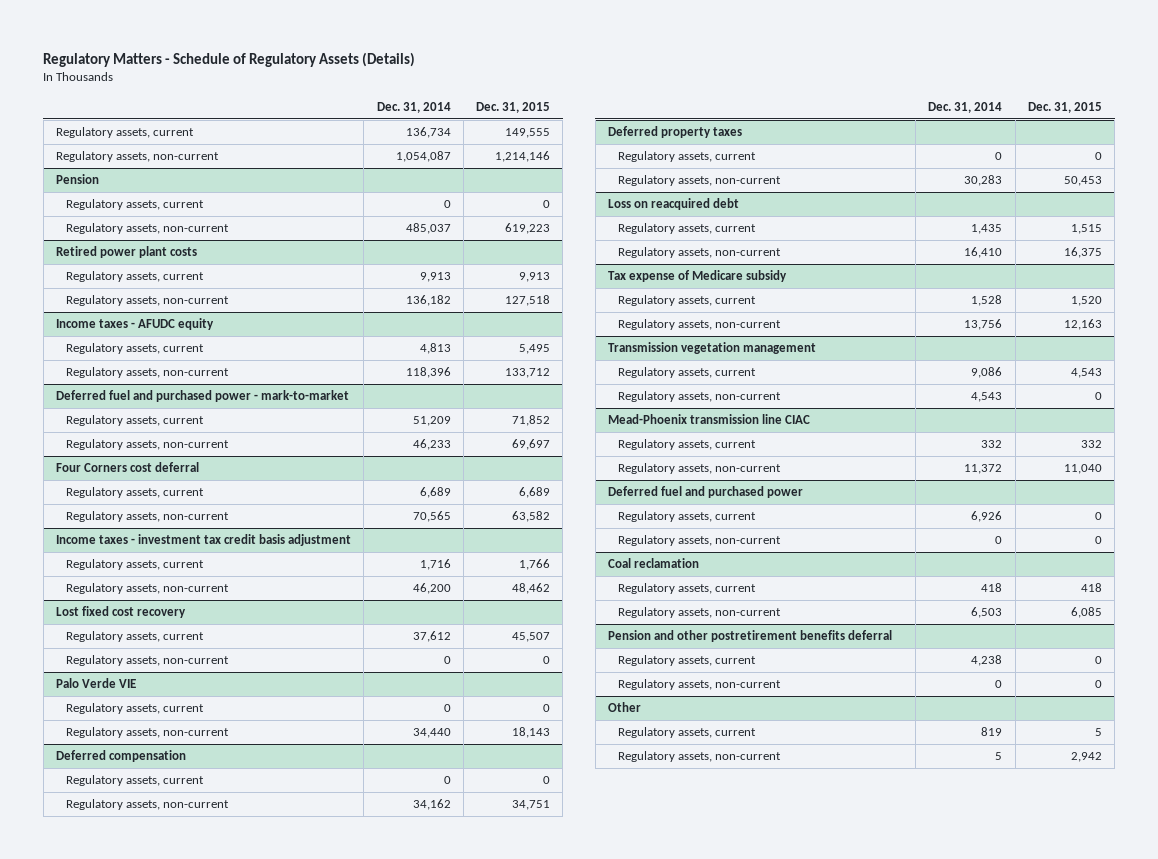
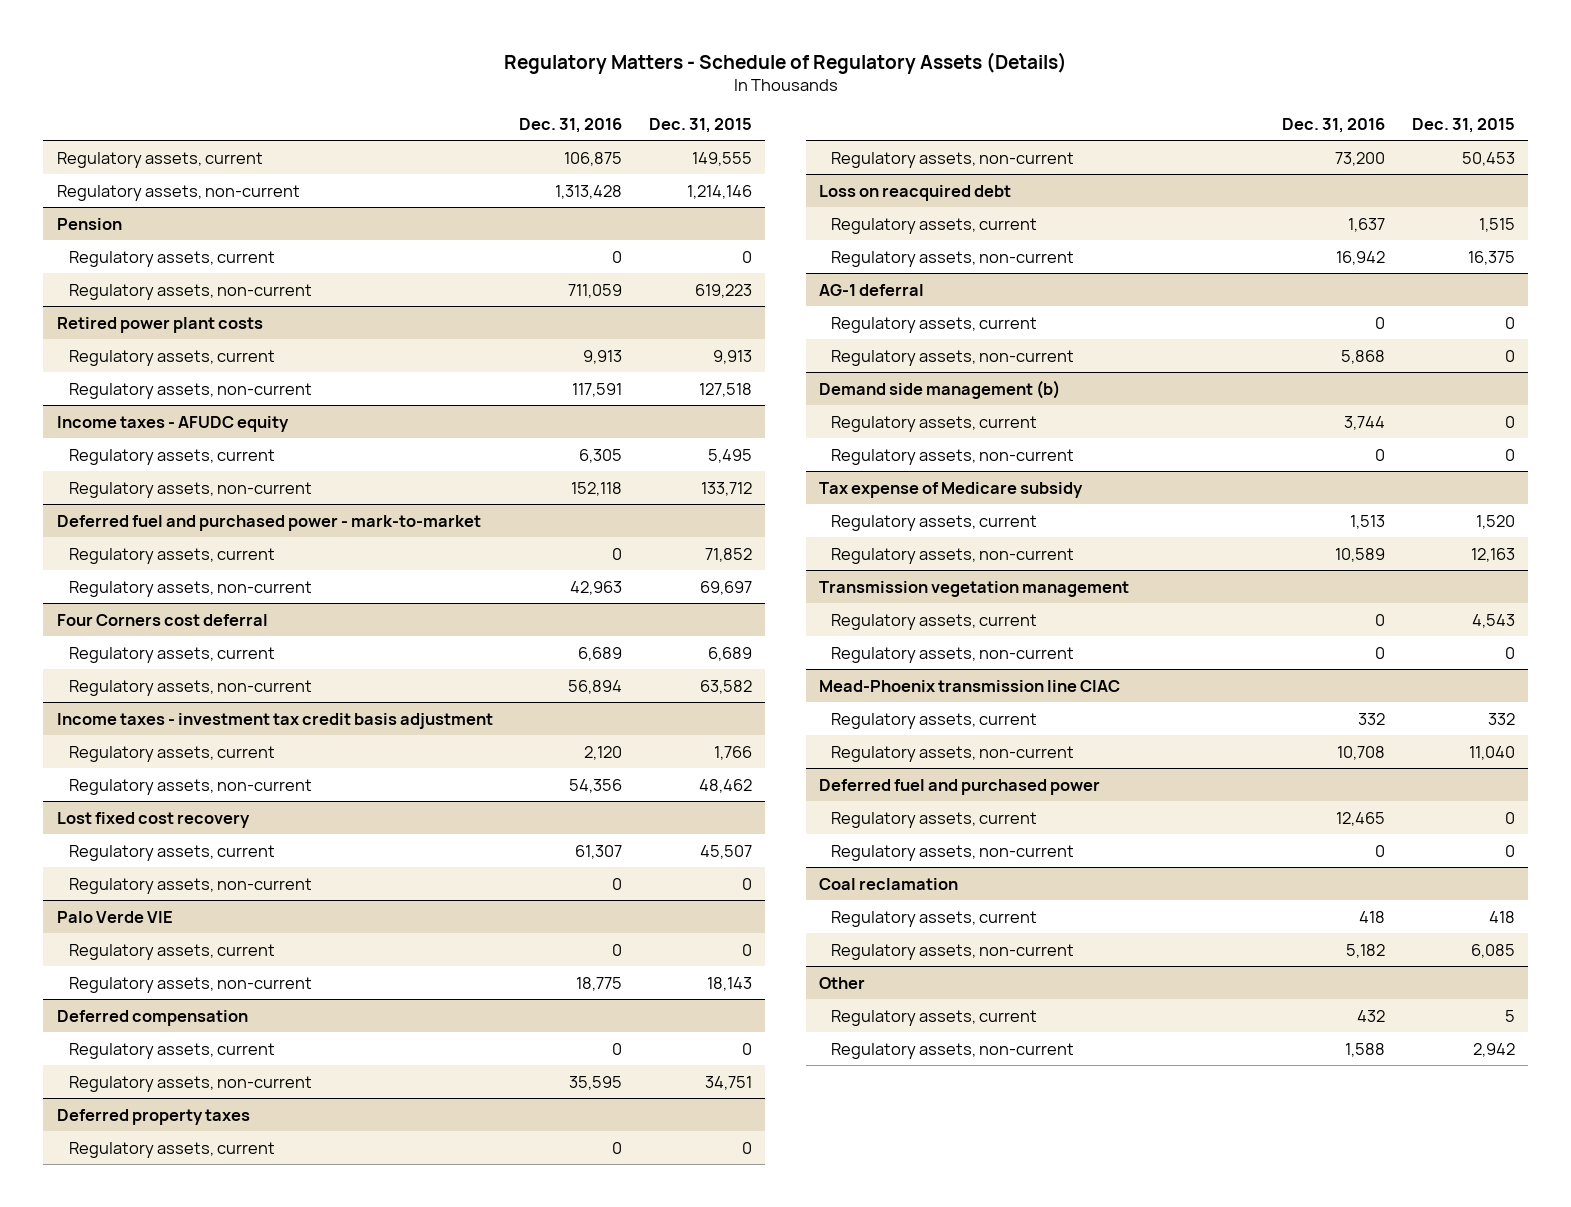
[376,101,451,113] Dec. 31, 2014 -> none
none -> [519,117,623,133] Dec. 31, 2016
none -> [819,283,925,296] AG-1 deferral
none -> [831,316,1038,333] Regulatory assets, current
none -> [831,349,1075,366] Regulatory assets, non-current
none -> [819,379,1061,399] Demand side management (b)
none -> [831,415,1038,432] Regulatory assets, current
none -> [831,448,1075,465] Regulatory assets, non-current
[607,630,892,643] Pension and other postretirement benefits deferral -> none
[618,655,757,667] Regulatory assets, current -> none
[618,679,782,691] Regulatory assets, non-current -> none

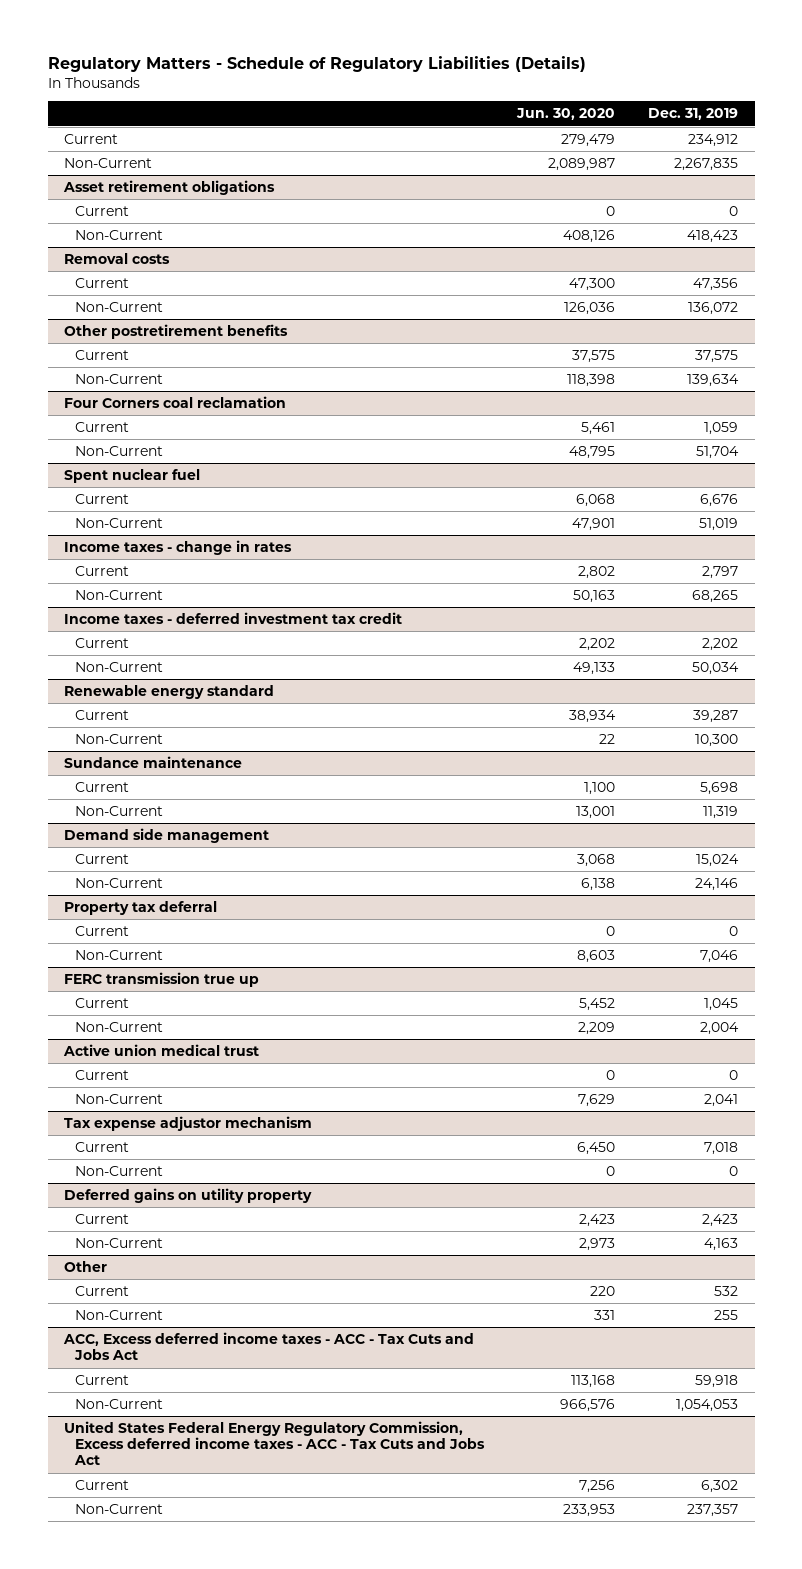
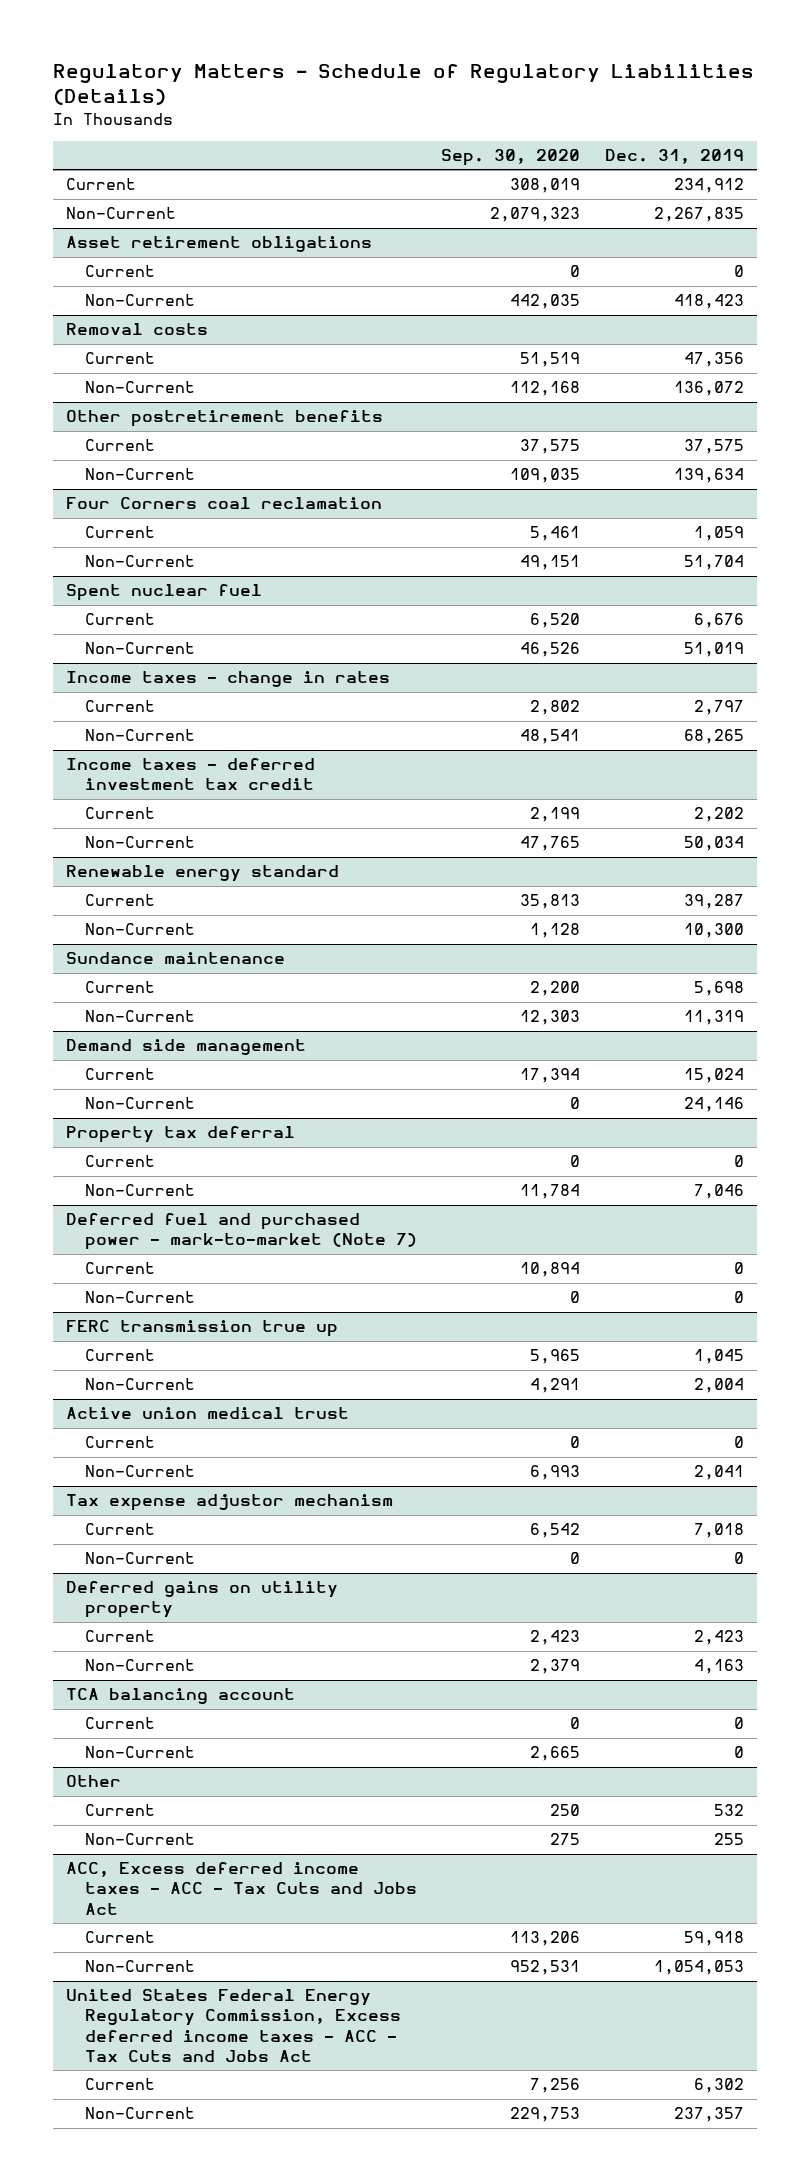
[516,108,616,121] Jun. 30, 2020 -> none
none -> [441,148,581,166] Sep. 30, 2020
none -> [65,1213,417,1251] Deferred fuel and purchased power - mark-to-market (Note 7)
none -> [84,1262,155,1275] Current
none -> [84,1291,195,1304] Non-Current
none -> [65,1688,295,1705] TCA balancing account
none -> [84,1717,155,1730] Current
none -> [84,1746,195,1759] Non-Current

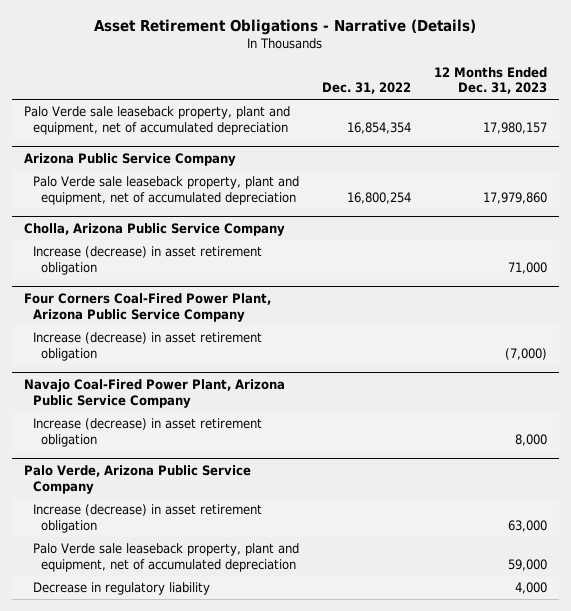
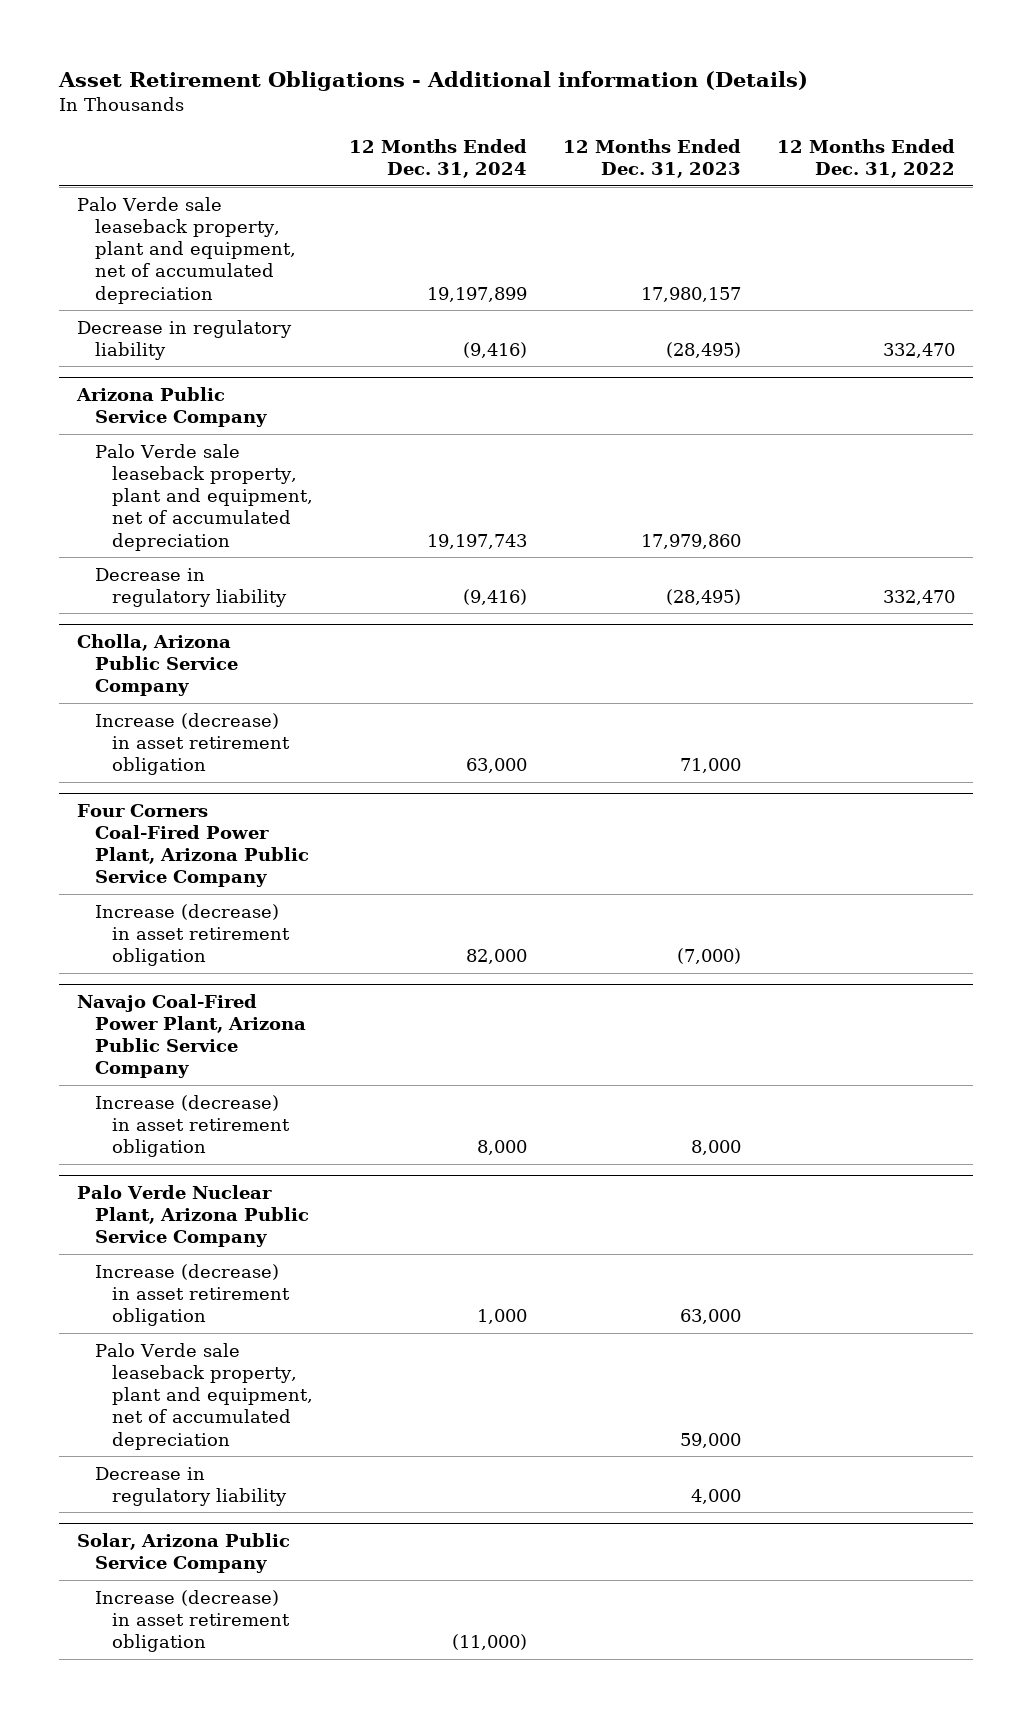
[94,19,477,36] Asset Retirement Obligations - Narrative (Details) -> [58,71,809,92] Asset Retirement Obligations - Additional information (Details)
[321,82,411,95] Dec. 31, 2022 -> none
none -> [349,138,528,179] 12 Months Ended Dec. 31, 2024
none -> [776,138,955,179] 12 Months Ended Dec. 31, 2022
none -> [77,319,293,360] Decrease in regulatory liability
none -> [94,567,288,607] Decrease in regulatory liability
[23,464,251,494] Palo Verde, Arizona Public Service Company -> [77,1184,309,1248] Palo Verde Nuclear Plant, Arizona Public Service Company
none -> [77,1532,291,1573] Solar, Arizona Public Service Company
none -> [94,1589,291,1653] Increase (decrease) in asset retirement obligation

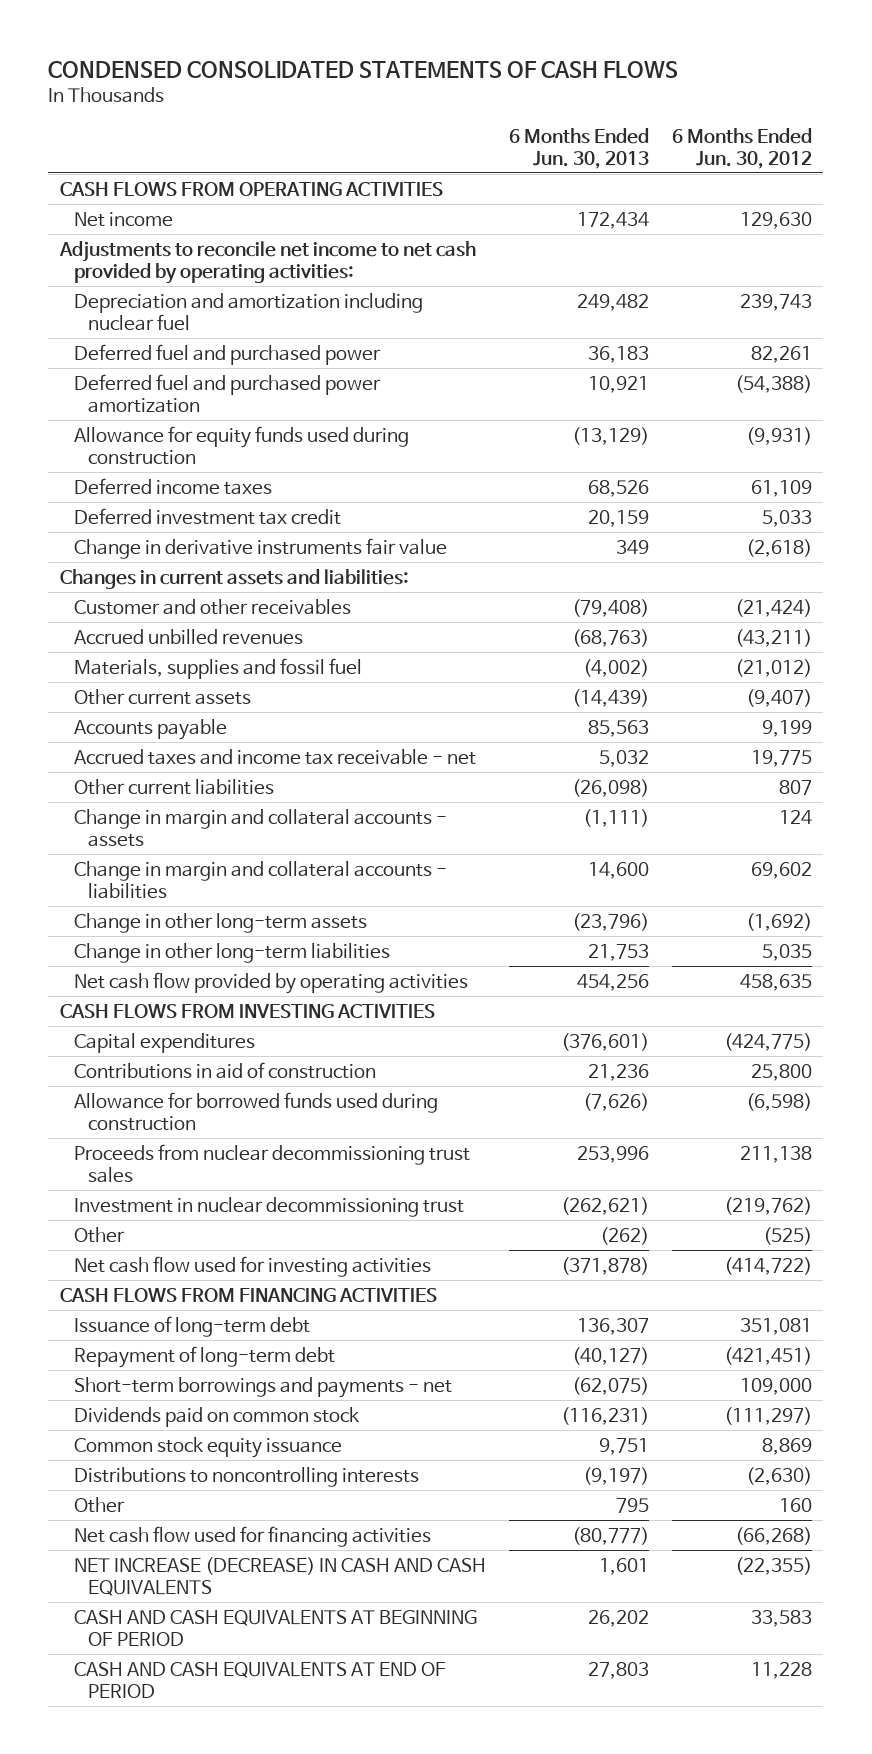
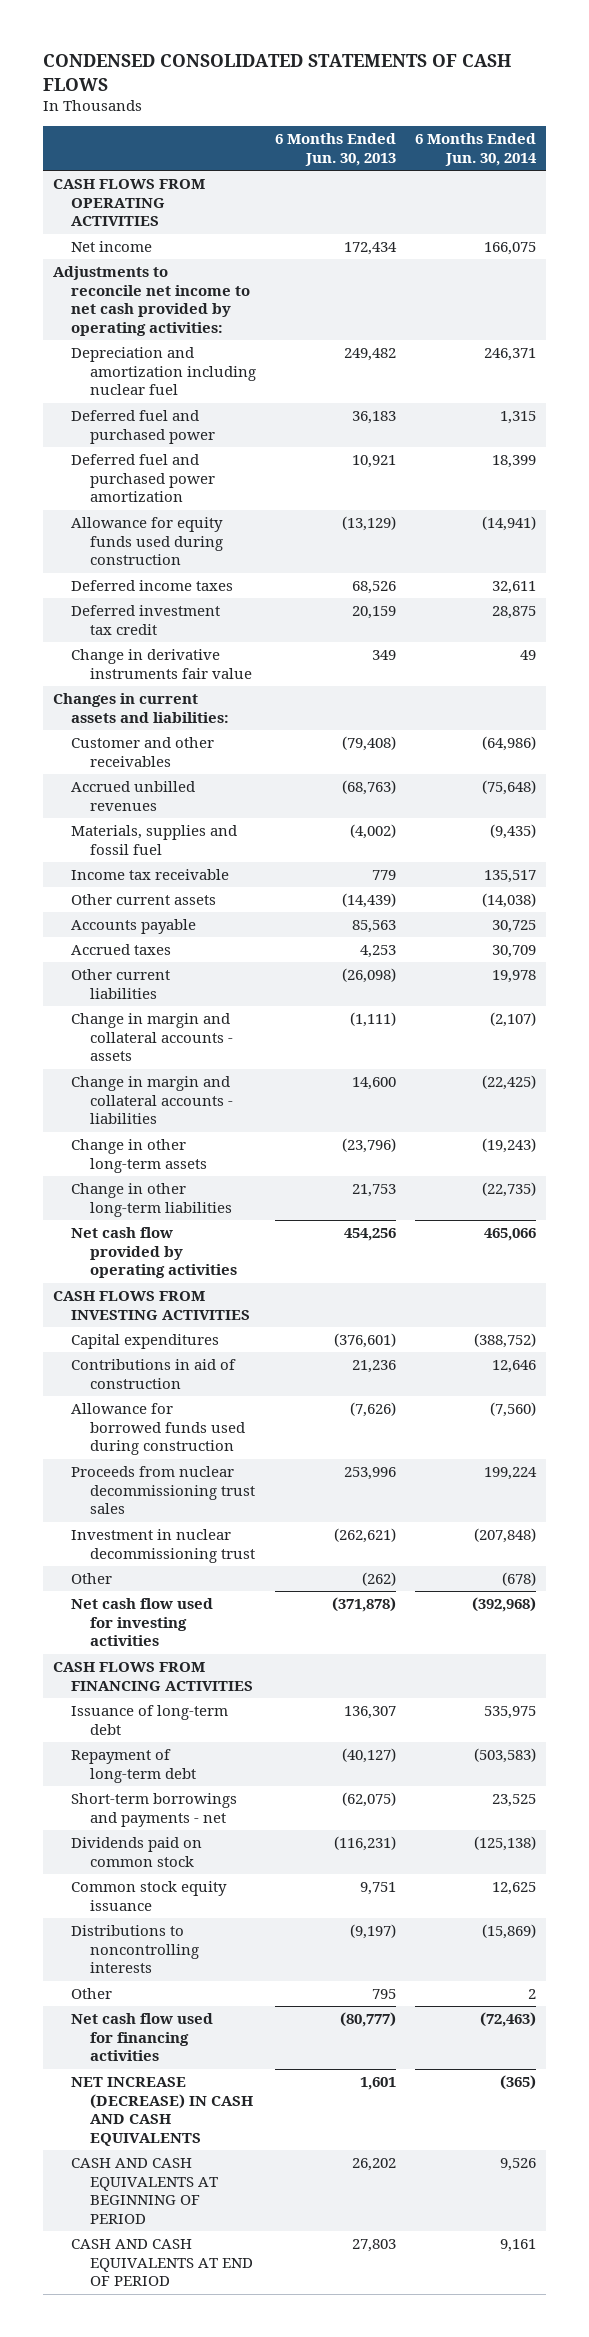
[671,127,812,169] 6 Months Ended Jun. 30, 2012 -> none
none -> [415,133,538,167] 6 Months Ended Jun. 30, 2014
none -> [71,869,230,881] Income tax receivable
[73,748,476,765] Accrued taxes and income tax receivable - net -> [71,944,172,956] Accrued taxes
[598,749,649,767] 5,032 -> [359,945,396,959] 4,253

